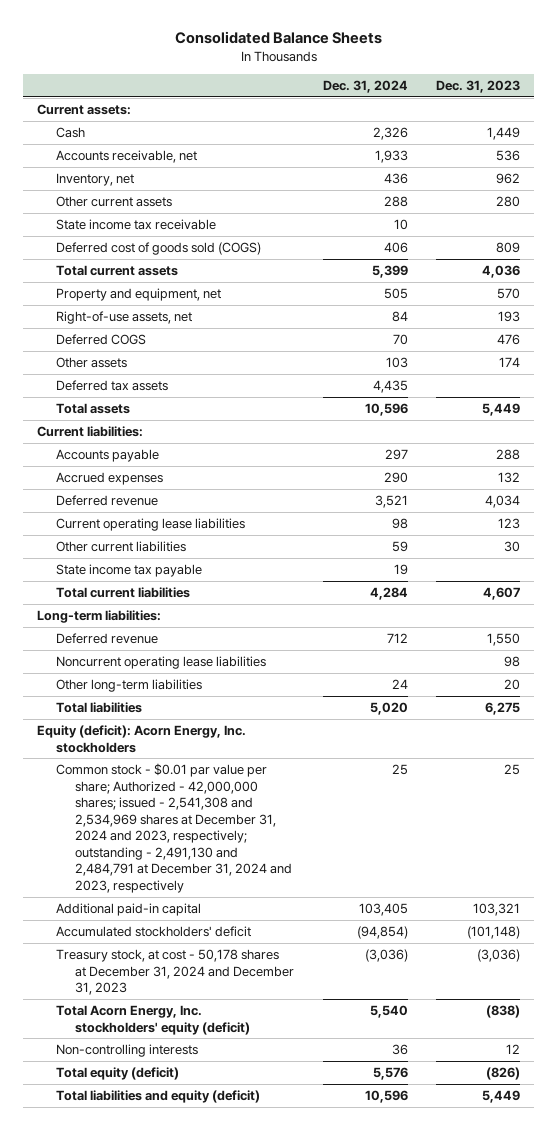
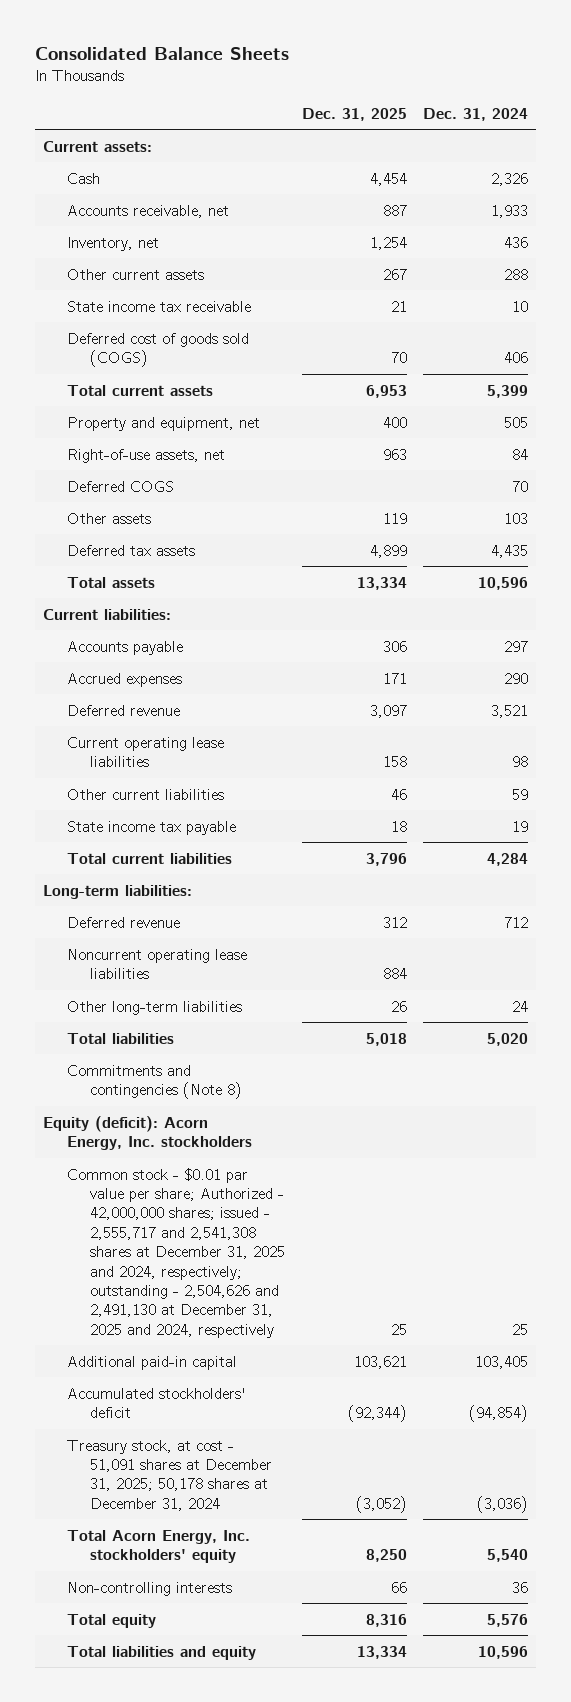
[436,80,521,94] Dec. 31, 2023 -> none
none -> [301,107,407,121] Dec. 31, 2025
none -> [66,1064,243,1099] Commitments and contingencies (Note 8)
[56,762,293,894] Common stock - $0.01 par value per share; Authorized - 42,000,000 shares; issued - 2,541,308 and 2,534,969 shares at December 31, 2024 and 2023, respectively; outstanding - 2,491,130 and 2,484,791 at December 31, 2024 and 2023, respectively -> [66,1167,286,1338] Common stock - $0.01 par value per share; Authorized - 42,000,000 shares; issued - 2,555,717 and 2,541,308 shares at December 31, 2025 and 2024, respectively; outstanding - 2,504,626 and 2,491,130 at December 31, 2025 and 2024, respectively
[56,948,295,996] Treasury stock, at cost - 50,178 shares at December 31, 2024 and December 31, 2023 -> [66,1439,273,1511] Treasury stock, at cost - 51,091 shares at December 31, 2025; 50,178 shares at December 31, 2024
[56,1004,251,1035] Total Acorn Energy, Inc. stockholders' equity (deficit) -> [66,1529,250,1563] Total Acorn Energy, Inc. stockholders' equity
[56,1066,180,1080] Total equity (deficit) -> [66,1613,156,1628] Total equity
[56,1089,261,1103] Total liabilities and equity (deficit) -> [66,1645,256,1660] Total liabilities and equity

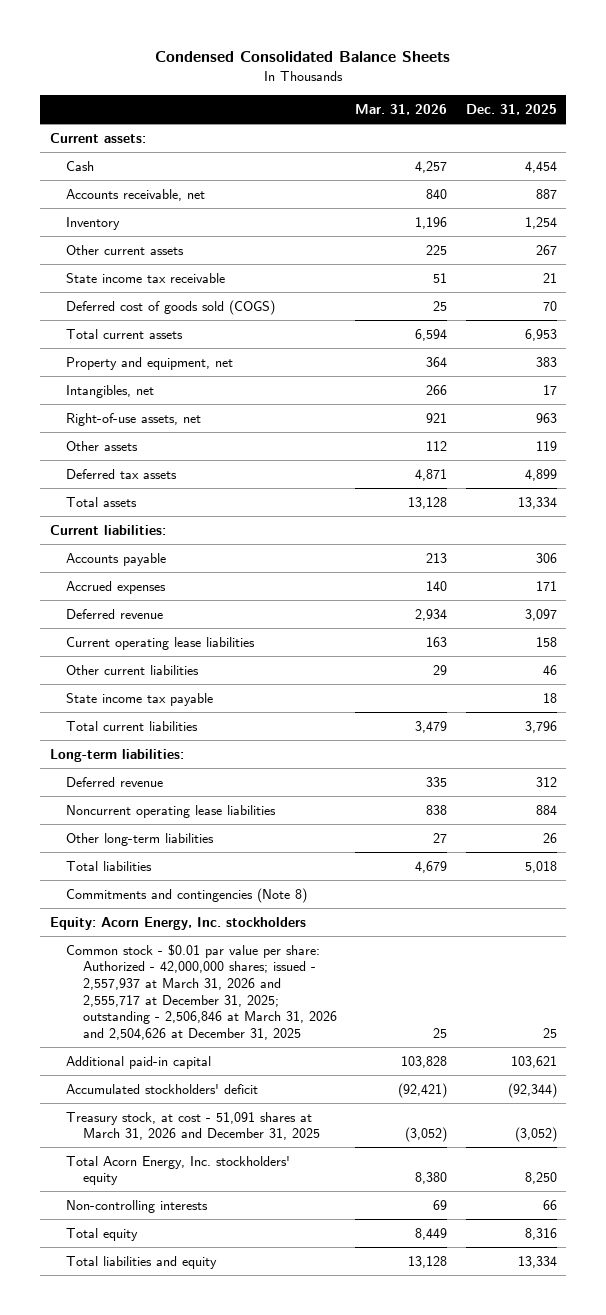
[35,46,290,60] Consolidated Balance Sheets -> [155,51,451,63] Condensed Consolidated Balance Sheets
[422,107,528,121] Dec. 31, 2024 -> none
none -> [355,104,448,116] Mar. 31, 2026
[66,236,159,251] Inventory, net -> [66,216,121,230] Inventory
[382,416,407,428] 400 -> [535,356,557,367] 383
none -> [66,384,155,398] Intangibles, net
[66,480,174,492] Deferred COGS -> none
[43,1115,252,1150] Equity (deficit): Acorn Energy, Inc. stockholders -> [49,916,306,930] Equity: Acorn Energy, Inc. stockholders
[66,1167,286,1338] Common stock - $0.01 par value per share; Authorized - 42,000,000 shares; issued - 2,555,717 and 2,541,308 shares at December 31, 2025 and 2024, respectively; outstanding - 2,504,626 and 2,491,130 at December 31, 2025 and 2024, respectively -> [66,943,338,1040] Common stock - $0.01 par value per share: Authorized - 42,000,000 shares; issued - 2,557,937 at March 31, 2026 and 2,555,717 at December 31, 2025; outstanding - 2,506,846 at March 31, 2026 and 2,504,626 at December 31, 2025
[66,1439,273,1511] Treasury stock, at cost - 51,091 shares at December 31, 2025; 50,178 shares at December 31, 2024 -> [66,1111,321,1141] Treasury stock, at cost - 51,091 shares at March 31, 2026 and December 31, 2025

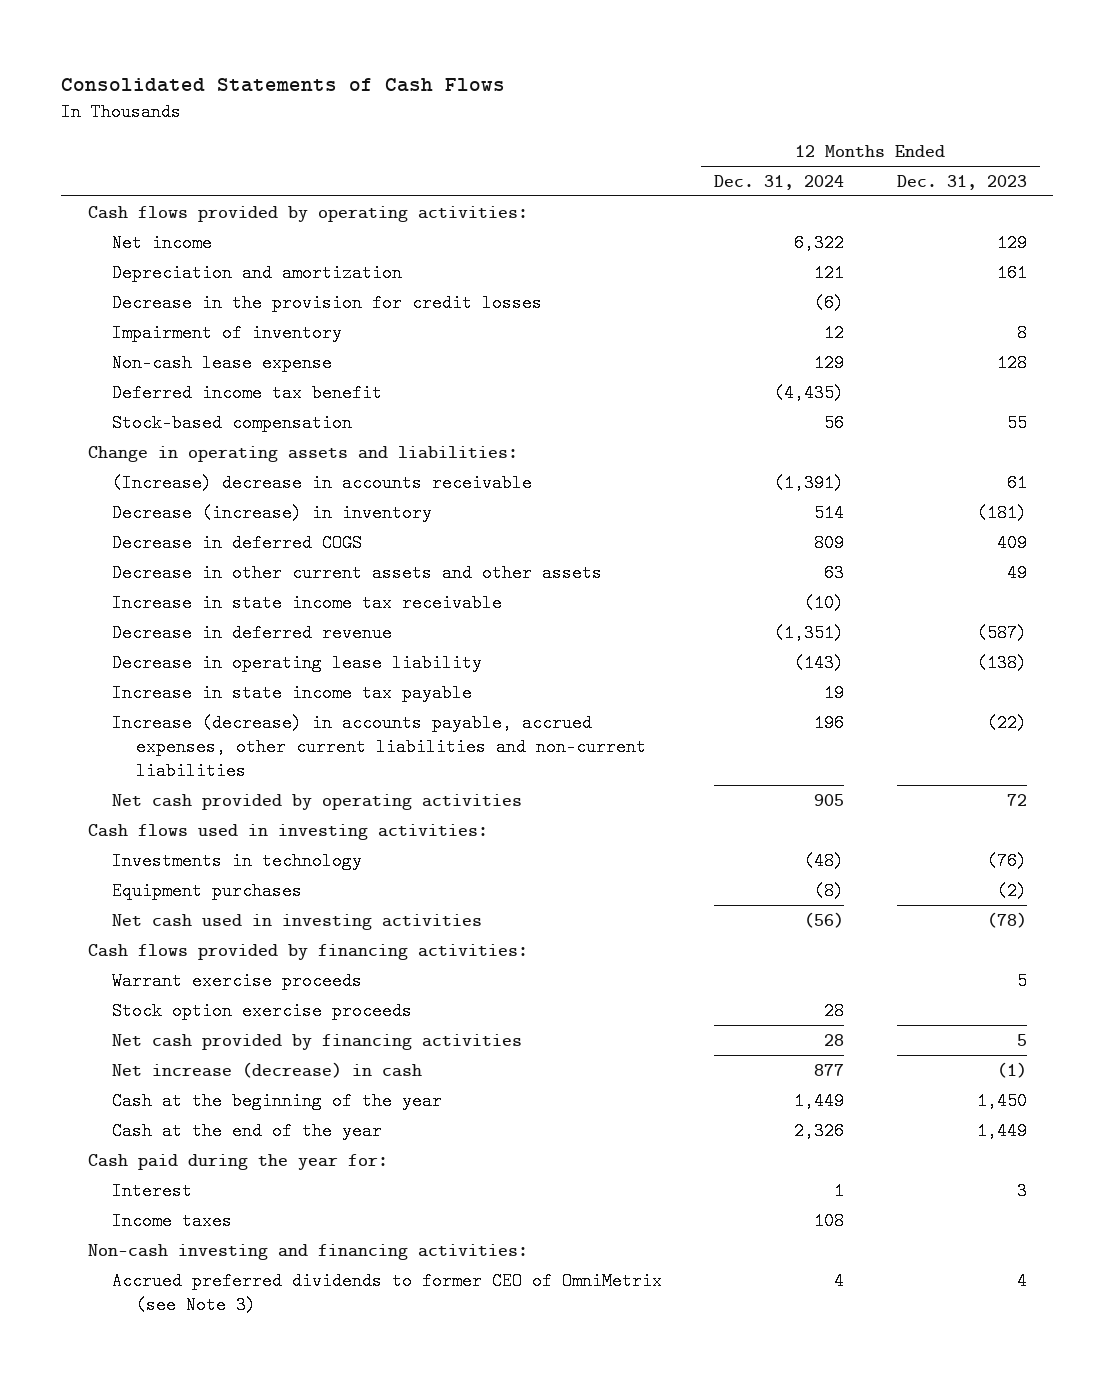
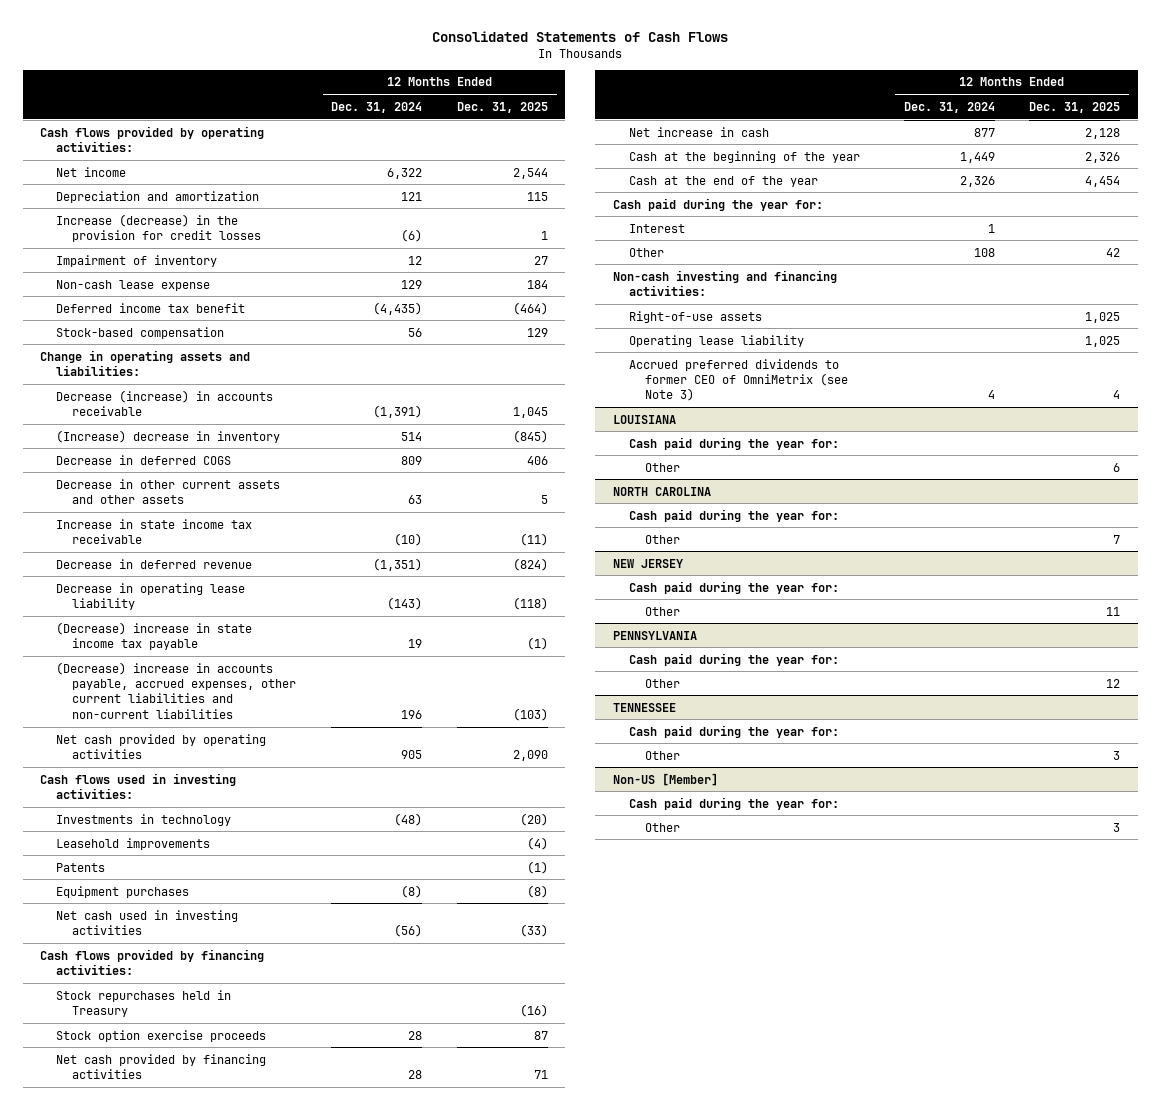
[896,174,1027,190] Dec. 31, 2023 -> none
none -> [456,101,548,113] Dec. 31, 2025
[111,293,542,312] Decrease in the provision for credit losses -> [56,213,262,242] Increase (decrease) in the provision for credit losses
[111,473,532,492] (Increase) decrease in accounts receivable -> [56,389,274,416] Decrease (increase) in accounts receivable
[111,503,432,522] Decrease (increase) in inventory -> [56,429,281,443] (Increase) decrease in inventory
[111,683,472,702] Increase in state income tax payable -> [56,621,253,650] (Decrease) increase in state income tax payable
[111,713,647,780] Increase (decrease) in accounts payable, accrued expenses, other current liabilities and non-current liabilities -> [56,661,297,719] (Decrease) increase in accounts payable, accrued expenses, other current liabilities and non-current liabilities
none -> [56,837,211,850] Leasehold improvements
none -> [56,862,106,872] Patents
[111,971,362,990] Warrant exercise proceeds -> none
none -> [56,989,232,1017] Stock repurchases held in Treasury
[111,1061,422,1078] Net increase (decrease) in cash -> [628,126,769,137] Net increase in cash
[111,1211,232,1230] Income taxes -> [628,247,664,257] Other
none -> [628,310,762,323] Right-of-use assets
none -> [628,334,804,347] Operating lease liability
none -> [612,414,676,424] LOUISIANA
none -> [628,436,839,450] Cash paid during the year for:
none -> [644,462,680,472] Other
none -> [612,486,711,496] NORTH CAROLINA
none -> [628,508,839,522] Cash paid during the year for:
none -> [644,534,680,544] Other
none -> [612,558,683,568] NEW JERSEY
none -> [628,580,839,594] Cash paid during the year for:
none -> [644,606,680,616] Other
none -> [612,630,697,640] PENNSYLVANIA
none -> [628,652,839,666] Cash paid during the year for:
none -> [644,678,680,688] Other
none -> [612,702,676,712] TENNESSEE
none -> [628,724,839,738] Cash paid during the year for:
none -> [644,750,680,760] Other
none -> [612,772,718,786] Non-US [Member]
none -> [628,796,839,810] Cash paid during the year for:
none -> [644,822,680,832] Other

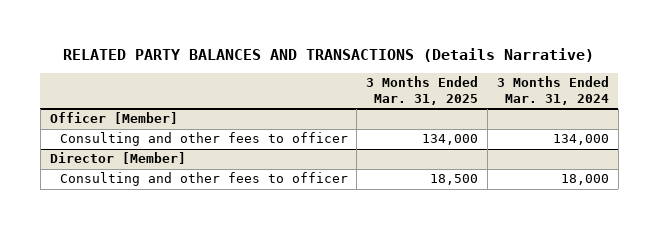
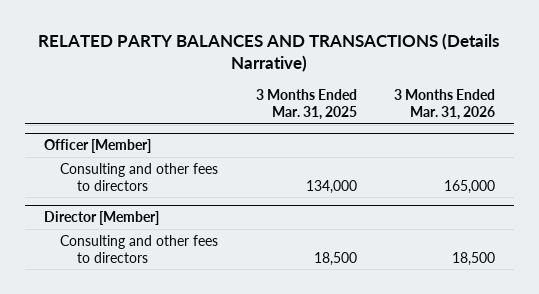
[496,76,609,106] 3 Months Ended Mar. 31, 2024 -> none
none -> [393,88,495,121] 3 Months Ended Mar. 31, 2026
[59,132,348,147] Consulting and other fees to officer -> [60,162,219,192] Consulting and other fees to directors
[59,172,348,187] Consulting and other fees to officer -> [60,234,219,264] Consulting and other fees to directors

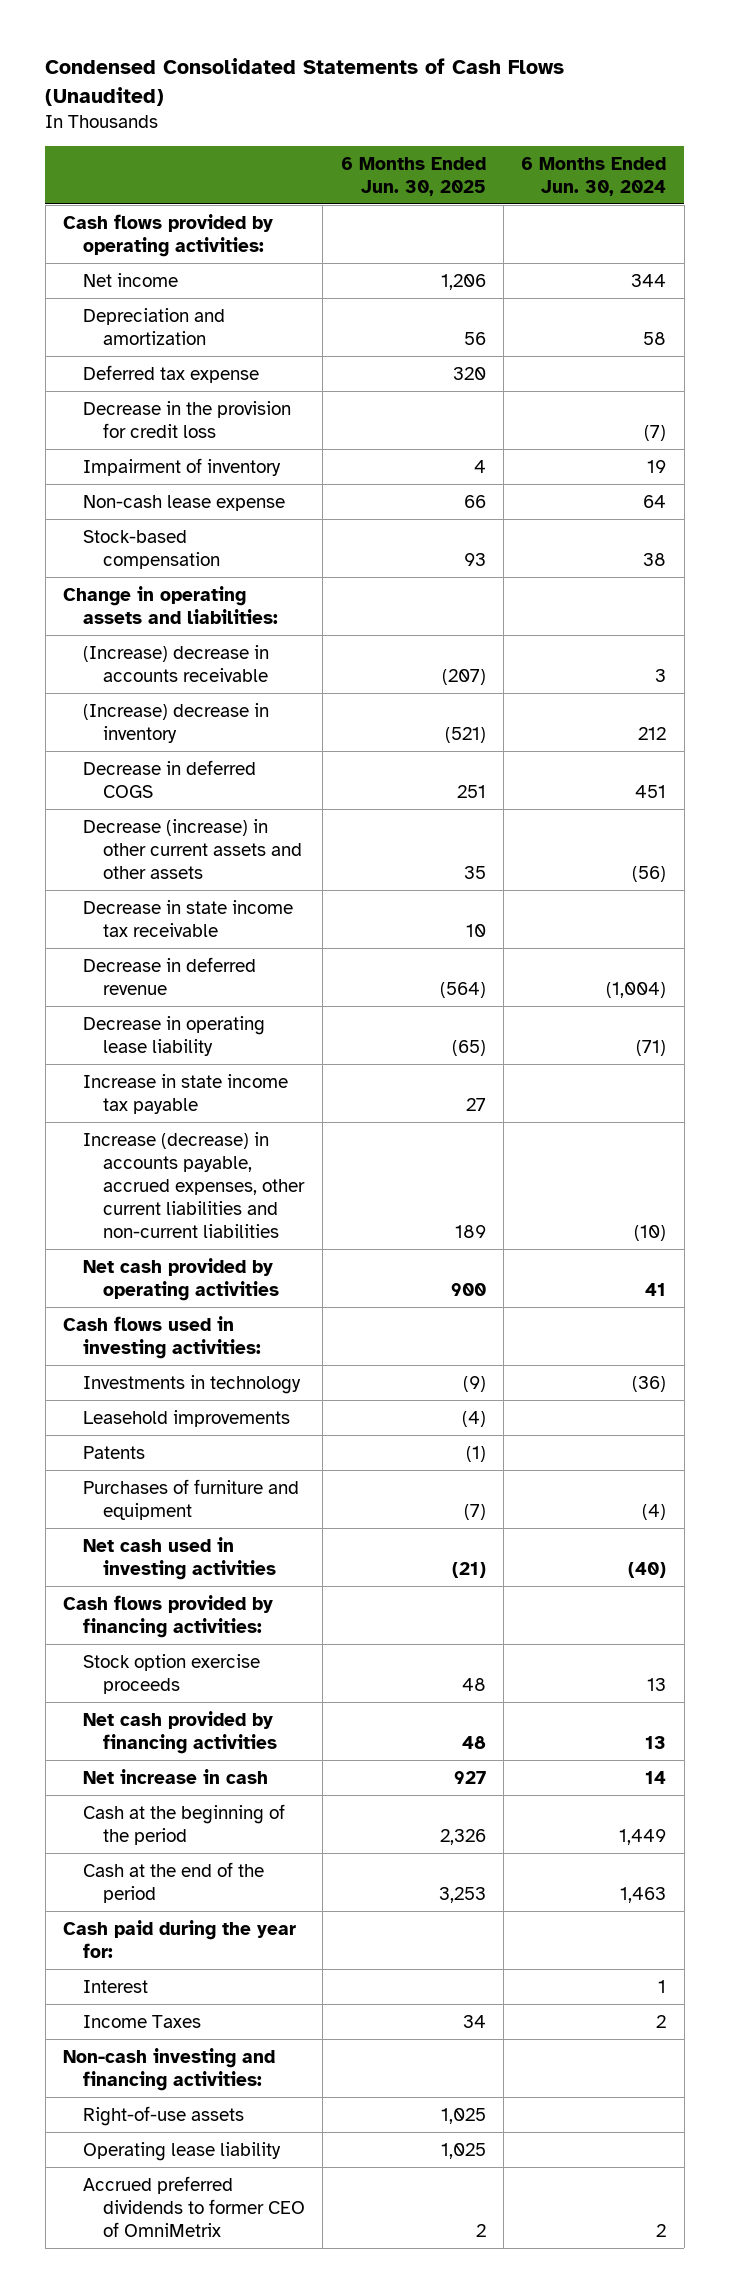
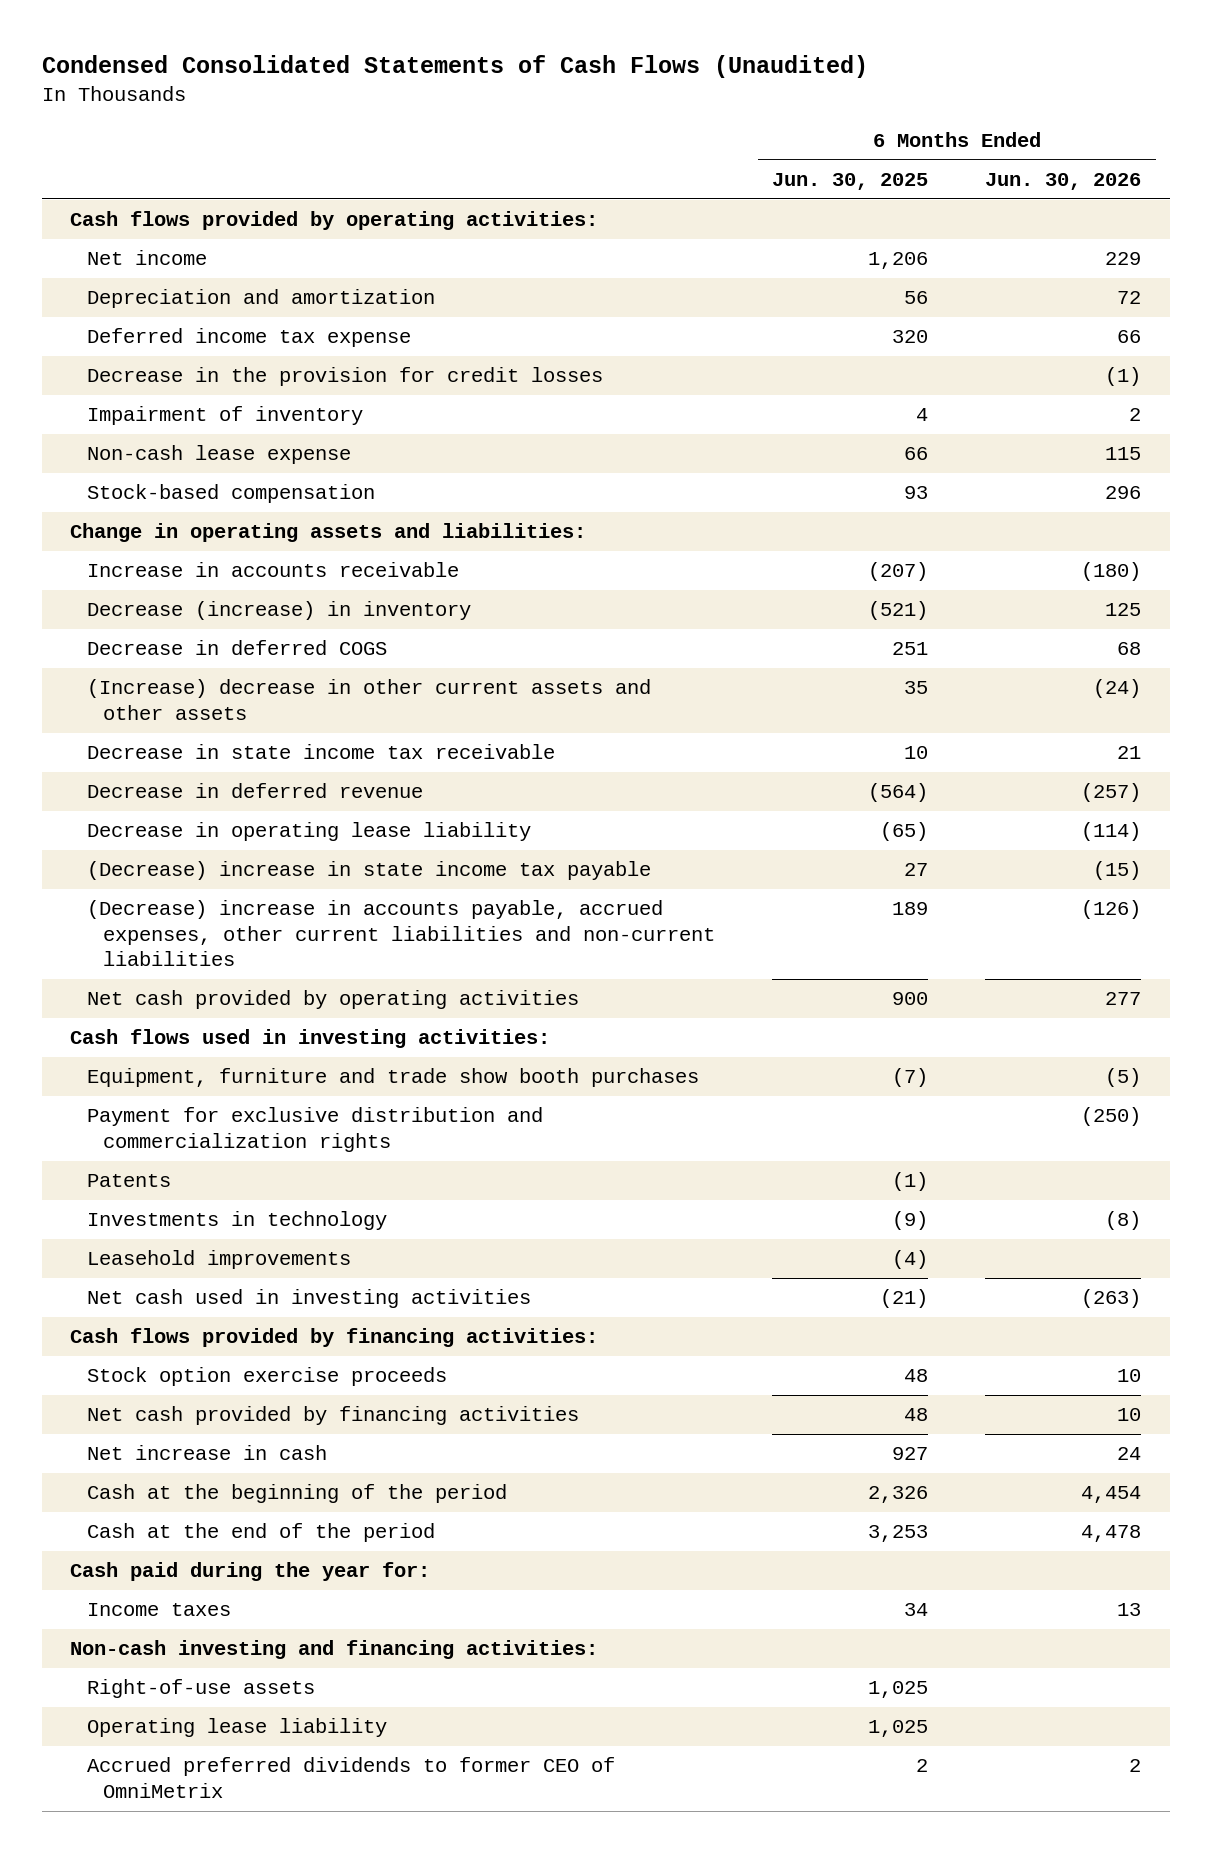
[521,156,667,196] 6 Months Ended Jun. 30, 2024 -> none
none -> [985,173,1142,191] Jun. 30, 2026
[83,364,260,383] Deferred tax expense -> [86,328,411,348] Deferred income tax expense
[83,400,292,438] Decrease in the provision for credit loss -> [86,367,603,387] Decrease in the provision for credit losses
[83,644,270,682] (Increase) decrease in accounts receivable -> [86,562,459,578] Increase in accounts receivable
[83,702,270,743] (Increase) decrease in inventory -> [86,601,471,621] Decrease (increase) in inventory
[83,818,303,879] Decrease (increase) in other current assets and other assets -> [86,679,651,720] (Increase) decrease in other current assets and other assets
[83,1073,289,1114] Increase in state income tax payable -> [86,861,651,881] (Decrease) increase in state income tax payable
[83,1131,306,1238] Increase (decrease) in accounts payable, accrued expenses, other current liabilities and non-current liabilities -> [86,900,716,967] (Decrease) increase in accounts payable, accrued expenses, other current liabilities and non-current liabilities
none -> [86,1068,699,1088] Equipment, furniture and trade show booth purchases
none -> [86,1107,543,1152] Payment for exclusive distribution and commercialization rights
[83,1445,146,1459] Patents -> [86,1174,171,1188] Patents
[83,1478,300,1520] Purchases of furniture and equipment -> none
[83,1979,149,1993] Interest -> none
[83,2014,202,2028] Income Taxes -> [86,1603,231,1617] Income taxes

